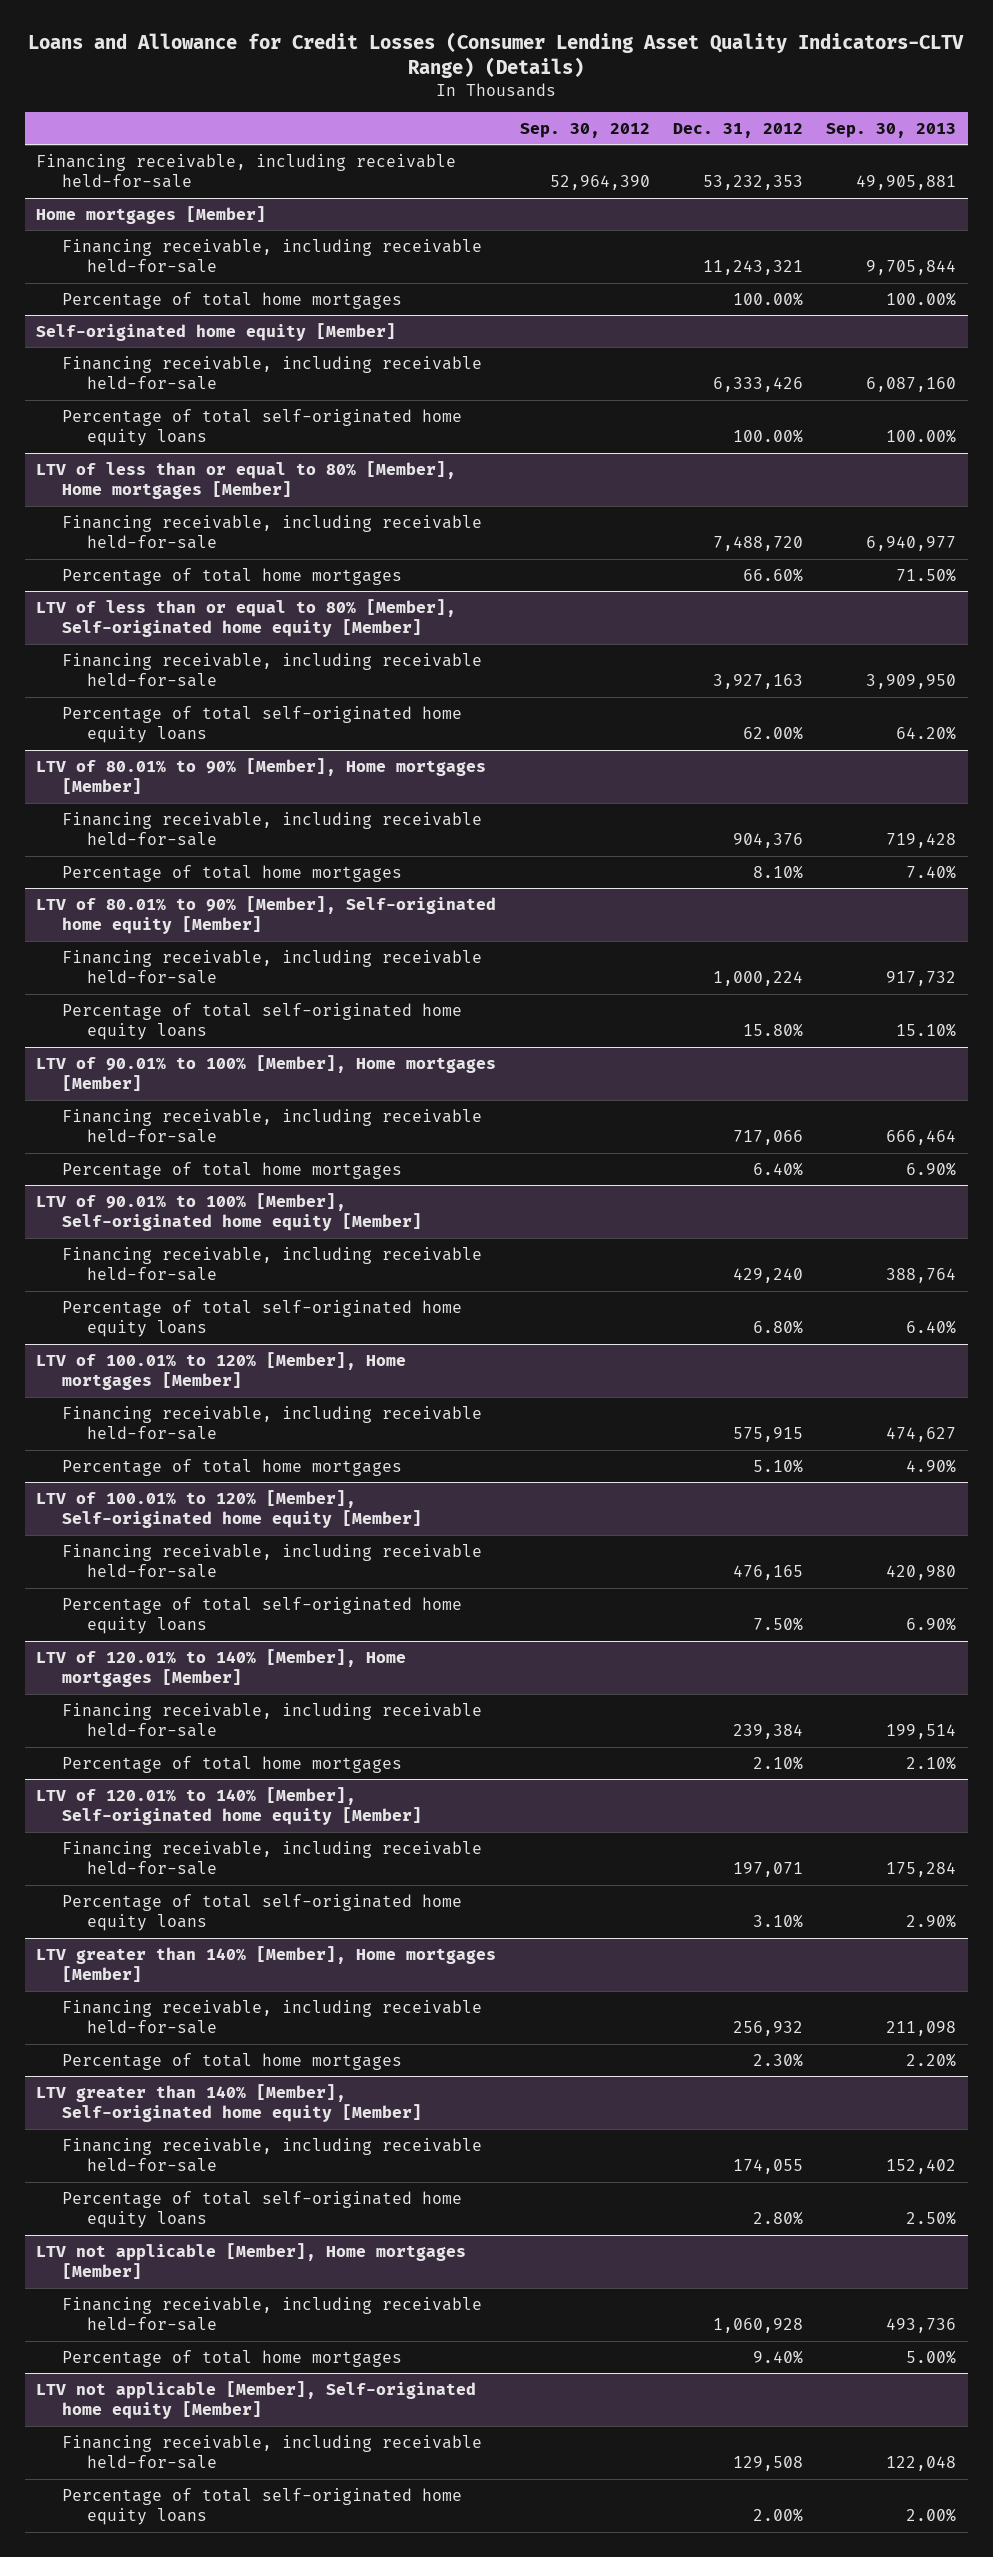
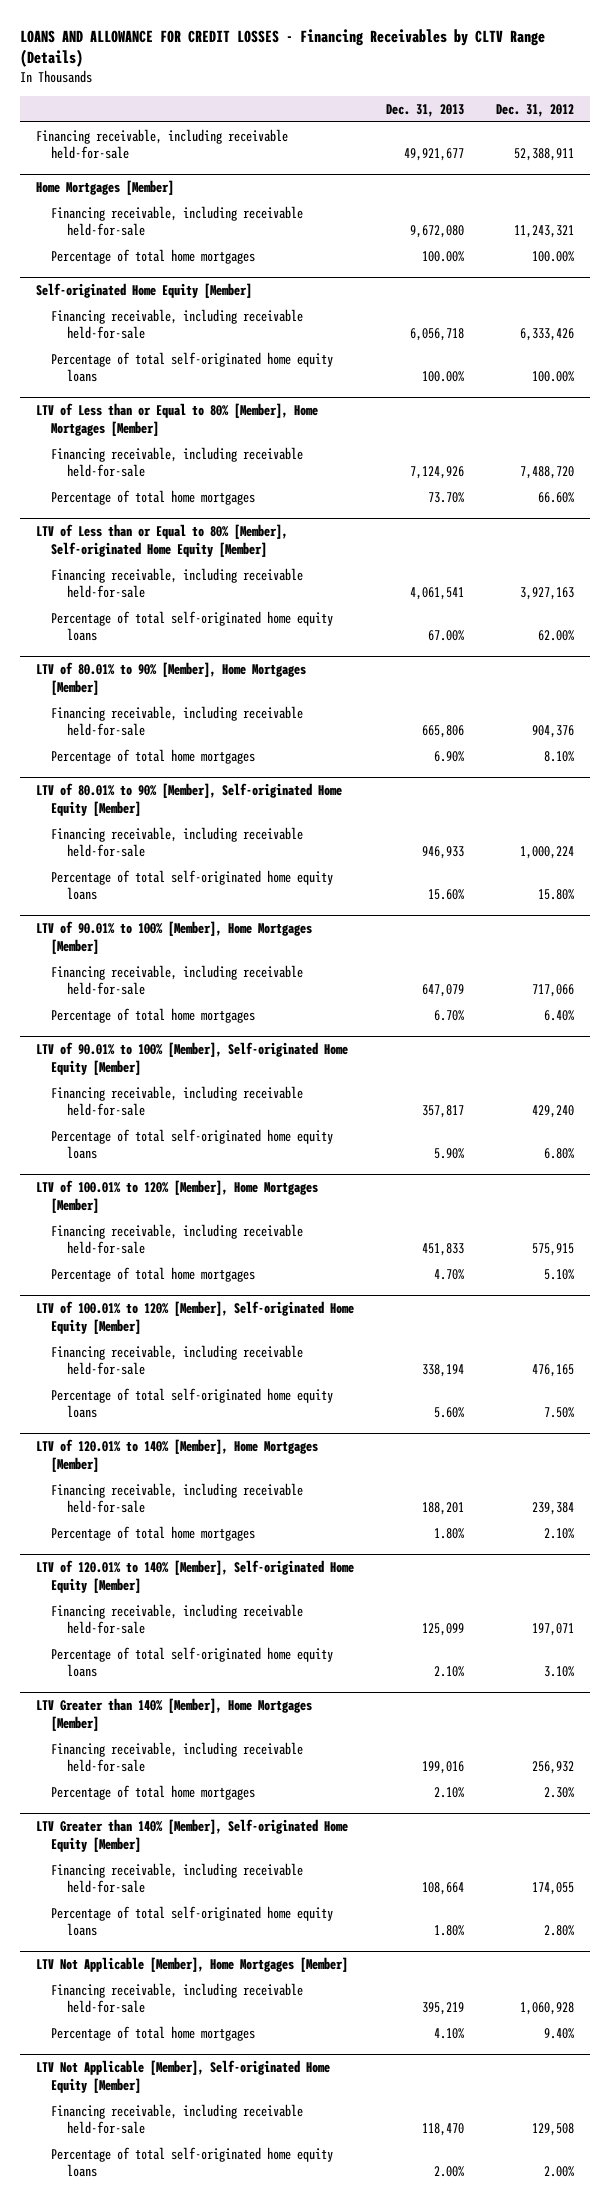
[28,32,965,79] Loans and Allowance for Credit Losses (Consumer Lending Asset Quality Indicators-CLTV Range) (Details) -> [20,28,546,68] LOANS AND ALLOWANCE FOR CREDIT LOSSES - Financing Receivables by CLTV Range (Details)
[519,122,650,138] Sep. 30, 2012 -> none
[826,122,957,138] Sep. 30, 2013 -> none
none -> [386,103,465,117] Dec. 31, 2013
[703,175,804,191] 53,232,353 -> [514,148,575,162] 52,388,911
[36,205,267,224] Home mortgages [Member] -> [36,180,175,196] Home Mortgages [Member]
[36,322,397,341] Self-originated home equity [Member] -> [36,283,253,299] Self-originated Home Equity [Member]
[36,460,457,500] LTV of less than or equal to 80% [Member], Home mortgages [Member] -> [36,403,319,436] LTV of Less than or Equal to 80% [Member], Home Mortgages [Member]
[36,598,457,638] LTV of less than or equal to 80% [Member], Self-originated home equity [Member] -> [36,524,289,557] LTV of Less than or Equal to 80% [Member], Self-originated Home Equity [Member]
[36,757,487,795] LTV of 80.01% to 90% [Member], Home mortgages [Member] -> [36,662,307,695] LTV of 80.01% to 90% [Member], Home Mortgages [Member]
[36,895,497,935] LTV of 80.01% to 90% [Member], Self-originated home equity [Member] -> [36,783,343,816] LTV of 80.01% to 90% [Member], Self-originated Home Equity [Member]
[36,1054,497,1092] LTV of 90.01% to 100% [Member], Home mortgages [Member] -> [36,921,313,954] LTV of 90.01% to 100% [Member], Home Mortgages [Member]
[36,1192,422,1232] LTV of 90.01% to 100% [Member], Self-originated home equity [Member] -> [36,1042,349,1075] LTV of 90.01% to 100% [Member], Self-originated Home Equity [Member]
[36,1351,407,1391] LTV of 100.01% to 120% [Member], Home mortgages [Member] -> [36,1180,319,1213] LTV of 100.01% to 120% [Member], Home Mortgages [Member]
[36,1489,422,1529] LTV of 100.01% to 120% [Member], Self-originated home equity [Member] -> [36,1301,355,1334] LTV of 100.01% to 120% [Member], Self-originated Home Equity [Member]
[36,1648,407,1688] LTV of 120.01% to 140% [Member], Home mortgages [Member] -> [36,1439,319,1472] LTV of 120.01% to 140% [Member], Home Mortgages [Member]
[36,1786,422,1826] LTV of 120.01% to 140% [Member], Self-originated home equity [Member] -> [36,1560,355,1593] LTV of 120.01% to 140% [Member], Self-originated Home Equity [Member]
[36,1945,497,1983] LTV greater than 140% [Member], Home mortgages [Member] -> [36,1698,313,1731] LTV Greater than 140% [Member], Home Mortgages [Member]
[36,2083,422,2123] LTV greater than 140% [Member], Self-originated home equity [Member] -> [36,1819,349,1852] LTV Greater than 140% [Member], Self-originated Home Equity [Member]
[36,2242,467,2280] LTV not applicable [Member], Home mortgages [Member] -> [36,1957,349,1973] LTV Not Applicable [Member], Home Mortgages [Member]
[36,2380,477,2420] LTV not applicable [Member], Self-originated home equity [Member] -> [36,2060,331,2093] LTV Not Applicable [Member], Self-originated Home Equity [Member]

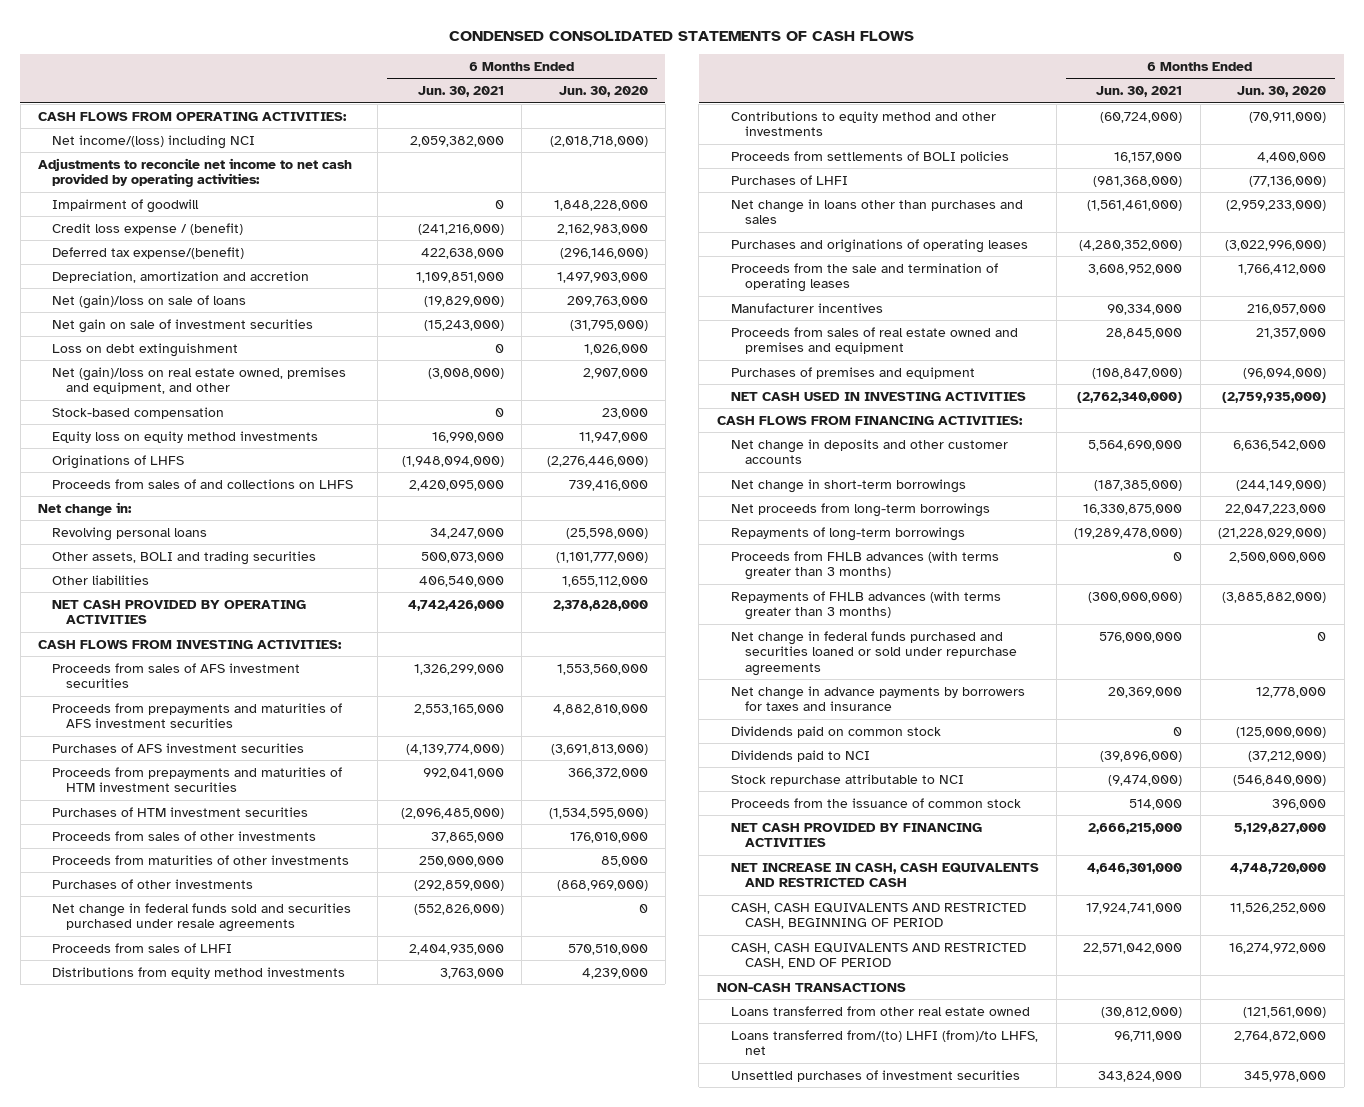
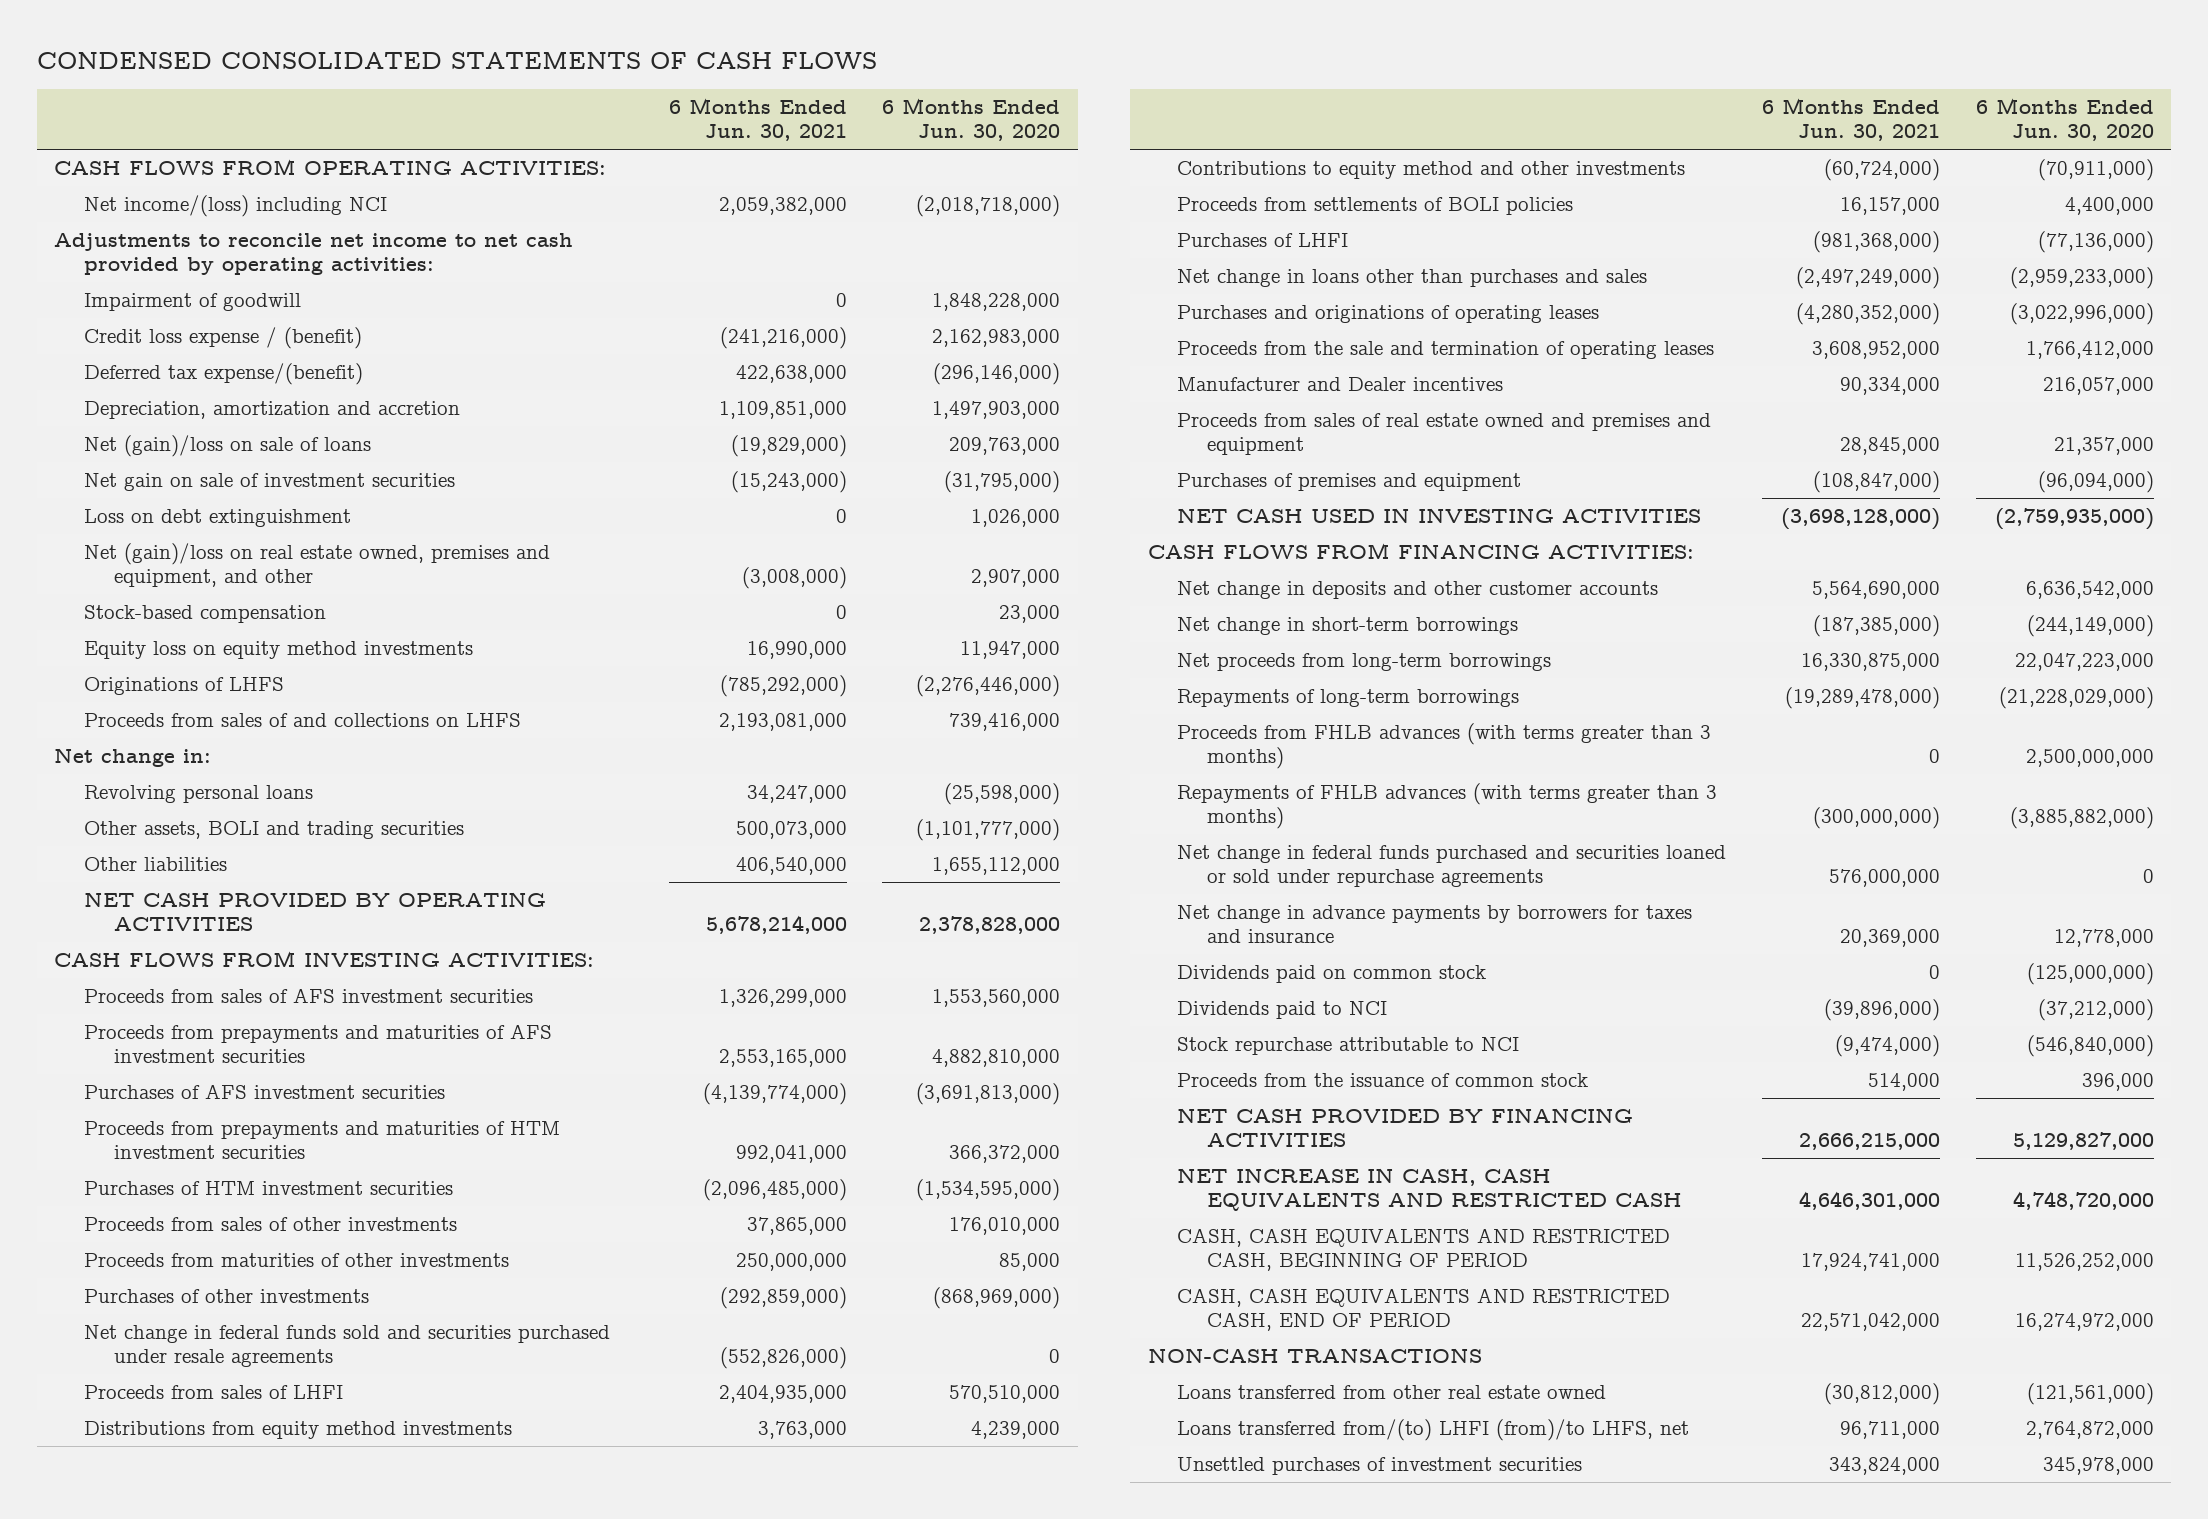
[401,455,504,467] (1,948,094,000) -> [719,675,847,698] (785,292,000)
[408,479,504,491] 2,420,095,000 -> [718,713,847,732] 2,193,081,000
[407,599,504,611] 4,742,426,000 -> [705,915,847,935] 5,678,214,000
[1087,199,1183,211] (1,561,461,000) -> [1796,267,1941,290] (2,497,249,000)
[730,302,883,313] Manufacturer incentives -> [1177,377,1504,392] Manufacturer and Dealer incentives
[1077,391,1183,403] (2,762,340,000) -> [1781,508,1941,531] (3,698,128,000)

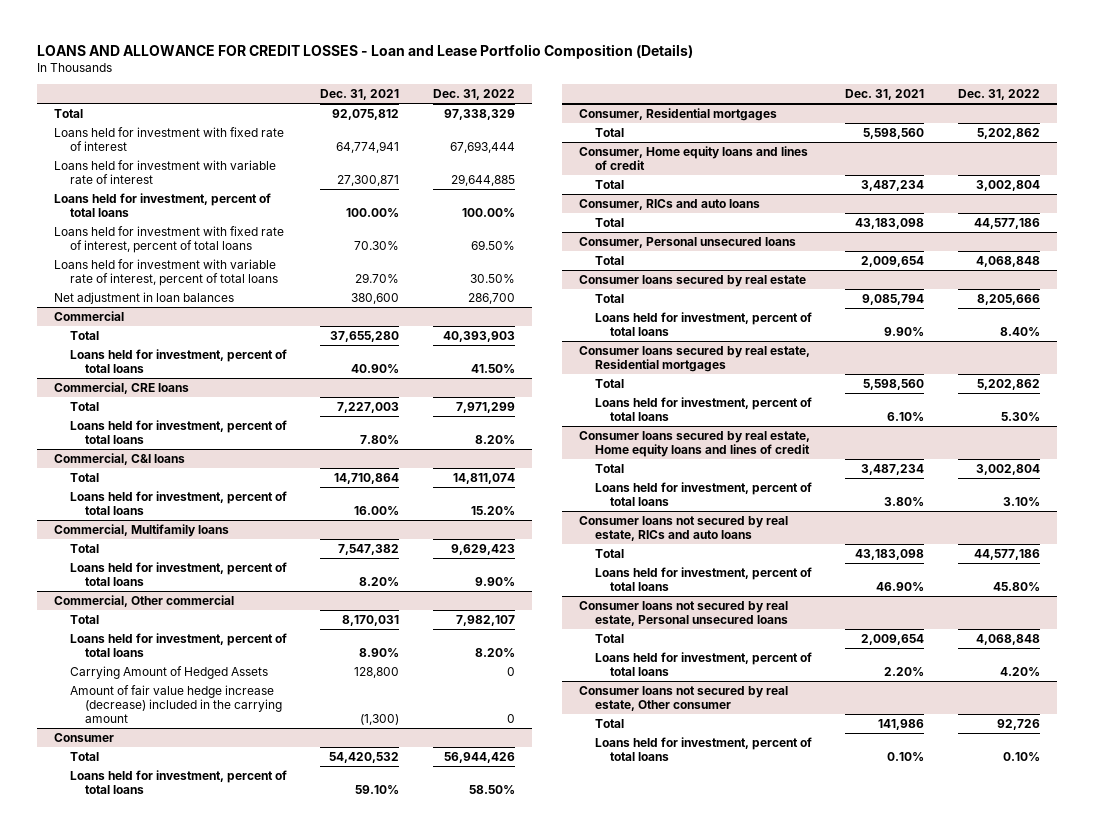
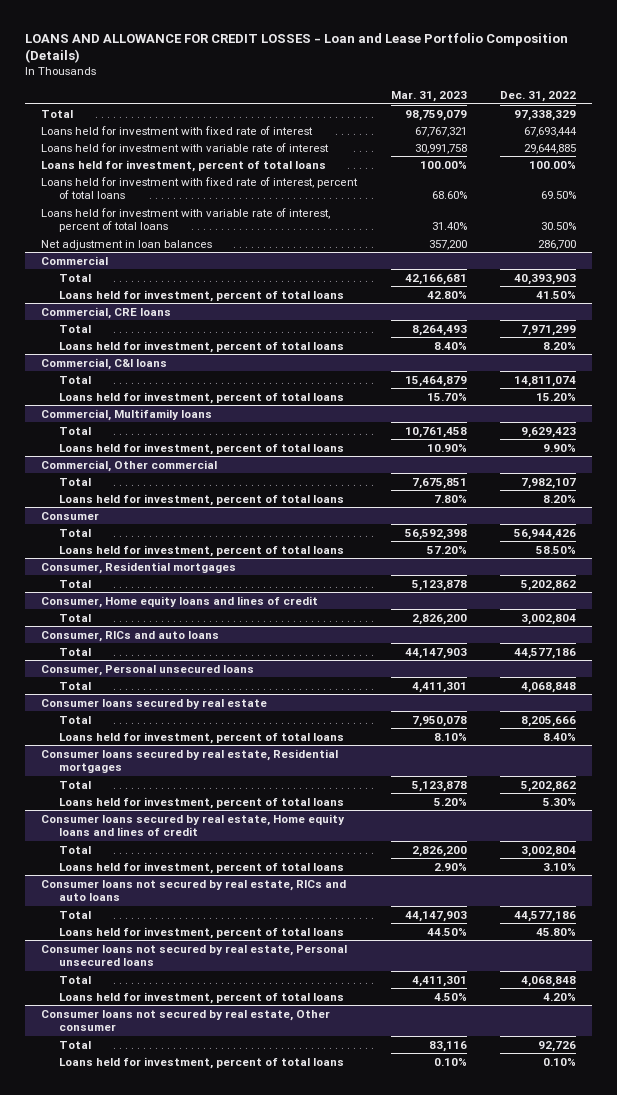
[320,89,400,101] Dec. 31, 2021 -> none
none -> [390,91,467,103] Mar. 31, 2023
[69,665,268,679] Carrying Amount of Hedged Assets -> none
[69,684,283,724] Amount of fair value hedge increase (decrease) included in the carrying amount -> none

